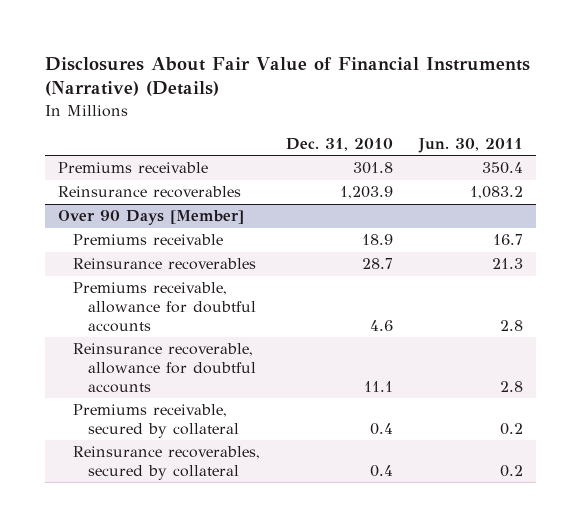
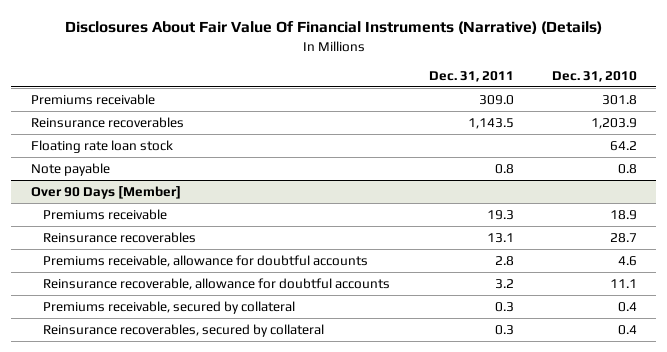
[44,56,530,97] Disclosures About Fair Value of Financial Instruments (Narrative) (Details) -> [64,21,602,35] Disclosures About Fair Value Of Financial Instruments (Narrative) (Details)
[418,138,524,154] Jun. 30, 2011 -> none
none -> [428,70,514,82] Dec. 31, 2011
none -> [30,139,173,153] Floating rate loan stock
none -> [30,162,110,176] Note payable

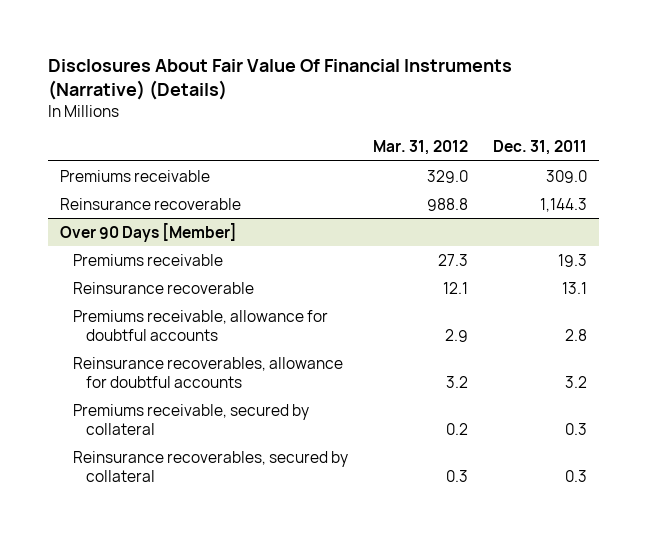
[551,70,637,82] Dec. 31, 2010 -> none
none -> [372,140,468,156] Mar. 31, 2012
[30,139,173,153] Floating rate loan stock -> none
[30,162,110,176] Note payable -> none
[30,116,184,128] Reinsurance recoverables -> [60,197,242,210] Reinsurance recoverable
[467,117,514,129] 1,143.5 -> [539,197,587,212] 1,144.3
[43,231,197,243] Reinsurance recoverables -> [73,281,255,294] Reinsurance recoverable
[43,277,391,290] Reinsurance recoverable, allowance for doubtful accounts -> [73,356,344,388] Reinsurance recoverables, allowance for doubtful accounts

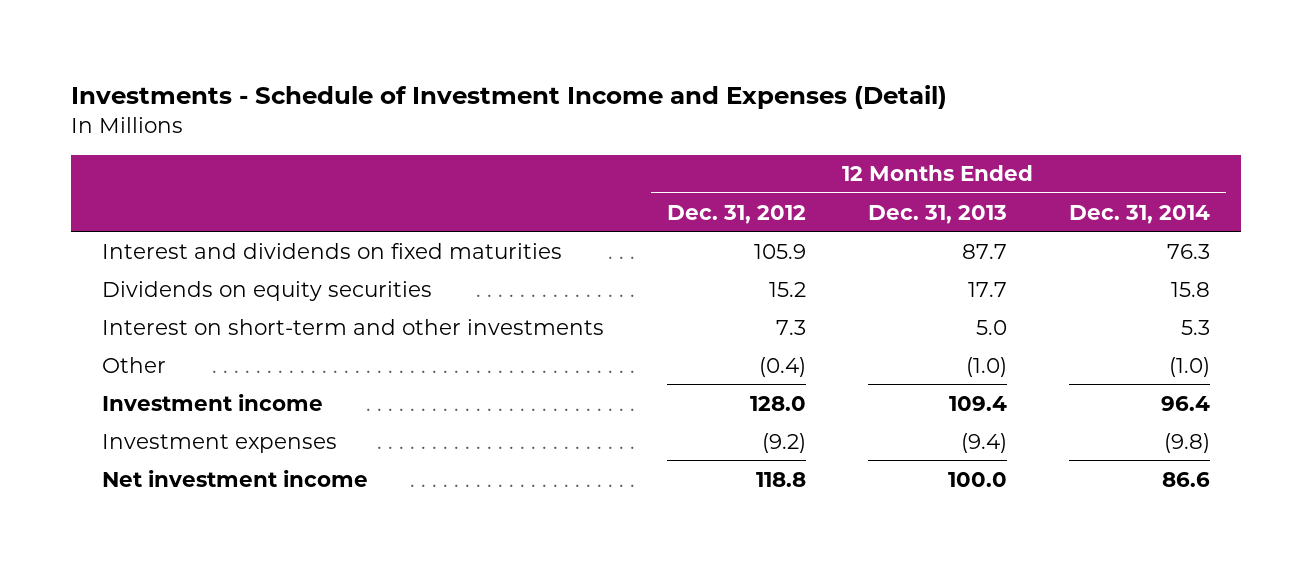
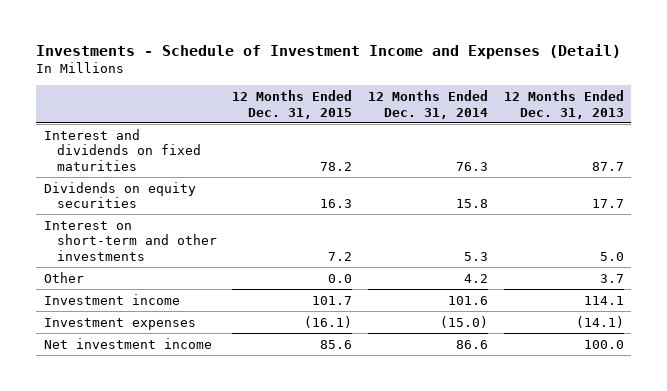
[666,204,806,224] Dec. 31, 2012 -> none
none -> [232,89,353,119] 12 Months Ended Dec. 31, 2015
[965,356,1007,377] (1.0) -> [599,273,624,283] 3.7
[1169,356,1211,377] (1.0) -> [463,273,488,283] 4.2
[948,395,1007,411] 109.4 -> [583,295,624,305] 114.1
[1161,395,1211,411] 96.4 -> [447,295,488,305] 101.6
[960,432,1007,453] (9.4) -> [575,315,624,328] (14.1)
[1164,432,1211,453] (9.8) -> [439,315,488,328] (15.0)

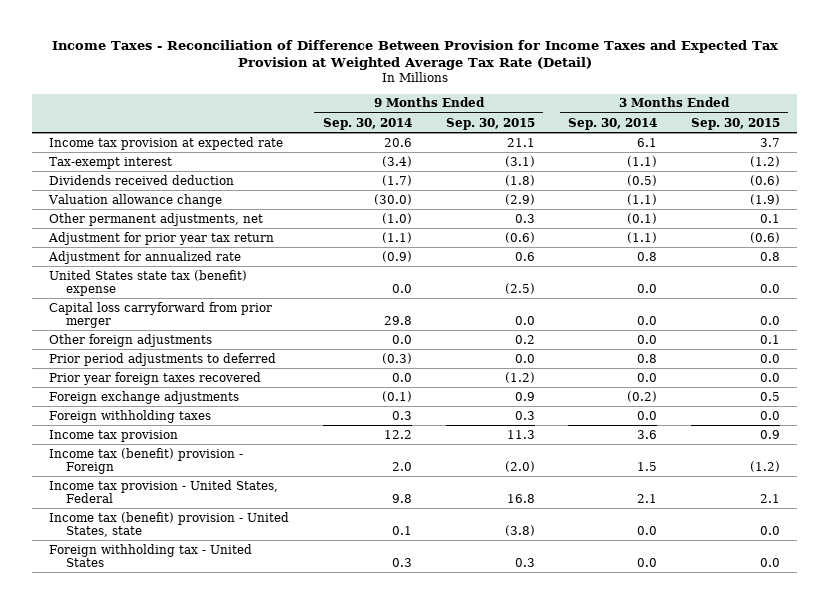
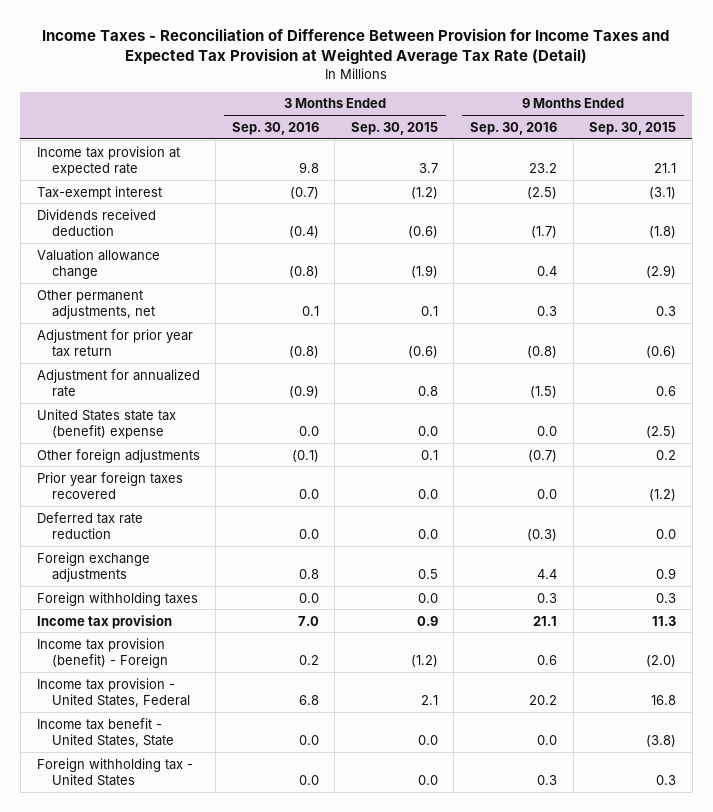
[322,117,412,130] Sep. 30, 2014 -> none
[568,117,658,130] Sep. 30, 2014 -> none
none -> [231,121,319,135] Sep. 30, 2016
none -> [470,121,558,135] Sep. 30, 2016
[48,301,272,328] Capital loss carryforward from prior merger -> none
[48,352,276,366] Prior period adjustments to deferred -> none
none -> [36,511,143,540] Deferred tax rate reduction
[48,447,243,474] Income tax (benefit) provision - Foreign -> [36,637,168,669] Income tax provision (benefit) - Foreign
[48,511,289,537] Income tax (benefit) provision - United States, state -> [36,717,174,748] Income tax benefit - United States, State

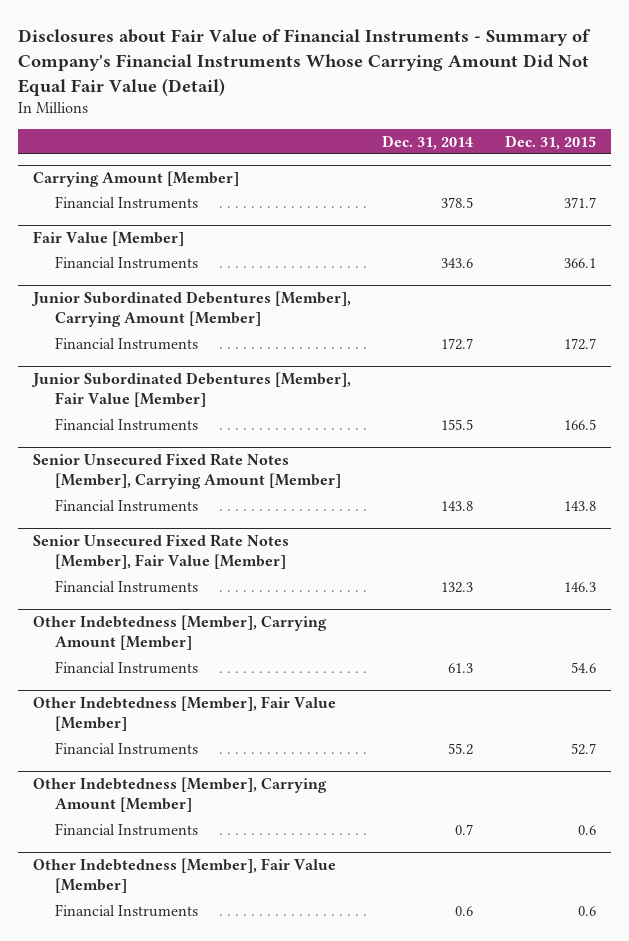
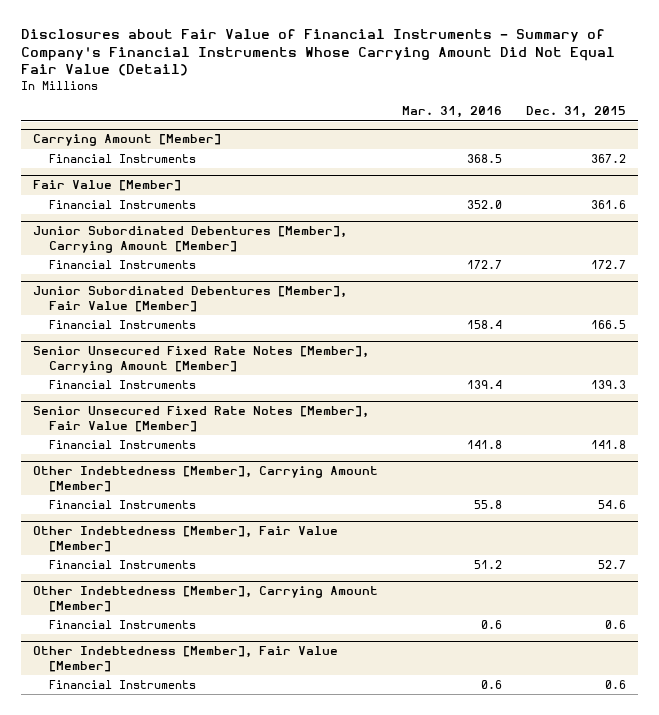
[382,134,474,150] Dec. 31, 2014 -> none
none -> [402,106,503,119] Mar. 31, 2016
[563,196,596,208] 371.7 -> [591,154,627,164] 367.2
[563,257,596,268] 366.1 -> [591,200,627,210] 361.6
[563,500,596,511] 143.8 -> [591,380,627,390] 139.3
[563,581,596,592] 146.3 -> [591,440,627,450] 141.8

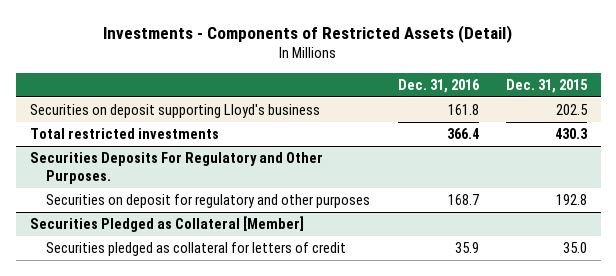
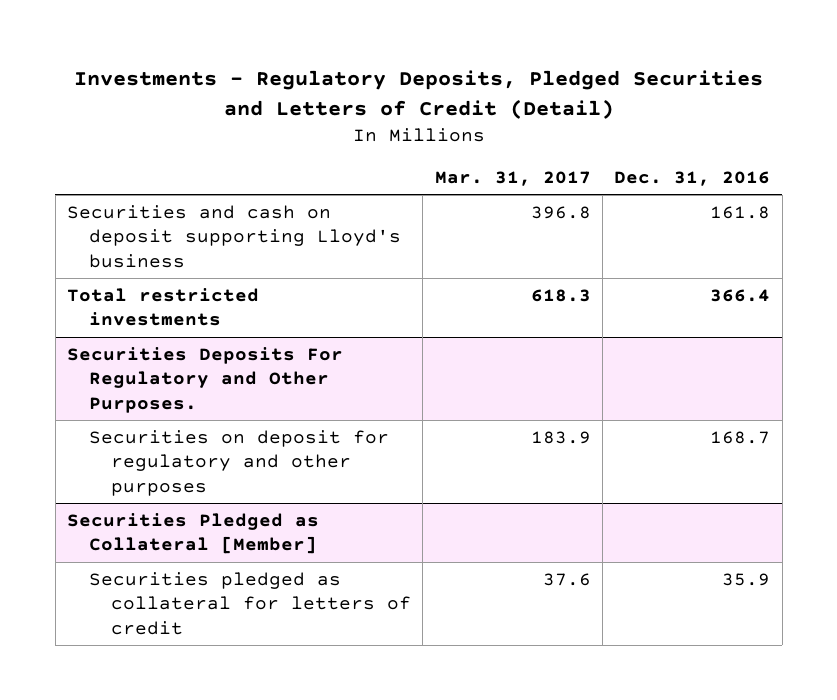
[103,24,513,43] Investments - Components of Restricted Assets (Detail) -> [73,69,763,119] Investments - Regulatory Deposits, Pledged Securities and Letters of Credit (Detail)
[505,78,588,93] Dec. 31, 2015 -> none
none -> [434,170,591,186] Mar. 31, 2017
[29,103,320,118] Securities on deposit supporting Lloyd's business -> [66,204,401,268] Securities and cash on deposit supporting Lloyd's business

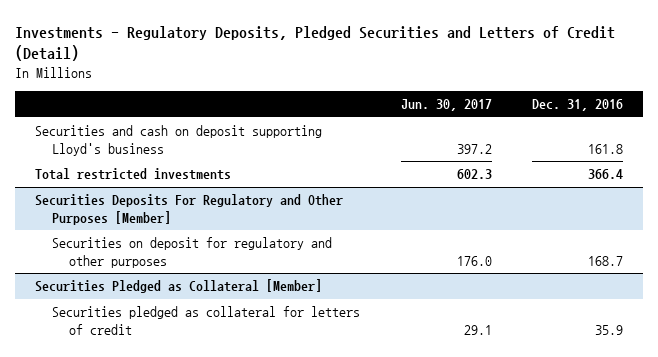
[434,170,591,186] Mar. 31, 2017 -> none
none -> [400,99,492,112] Jun. 30, 2017
[66,346,343,413] Securities Deposits For Regulatory and Other Purposes. -> [35,194,344,225] Securities Deposits For Regulatory and Other Purposes [Member]

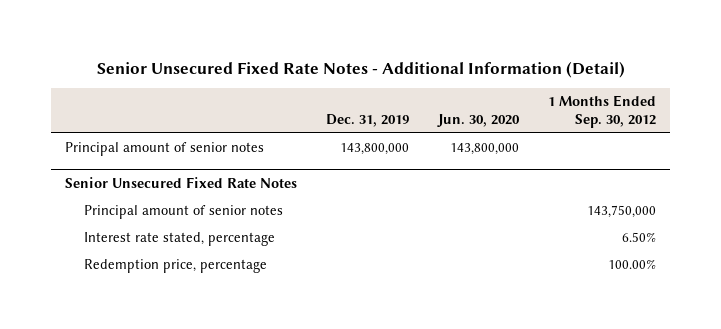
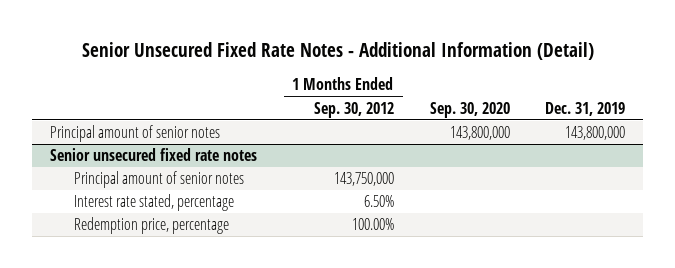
[436,114,520,128] Jun. 30, 2020 -> none
none -> [429,101,510,118] Sep. 30, 2020
[65,177,298,189] Senior Unsecured Fixed Rate Notes -> [49,148,257,162] Senior unsecured fixed rate notes

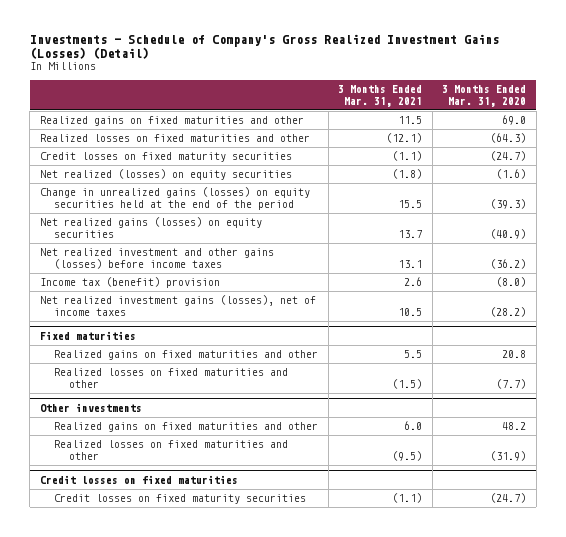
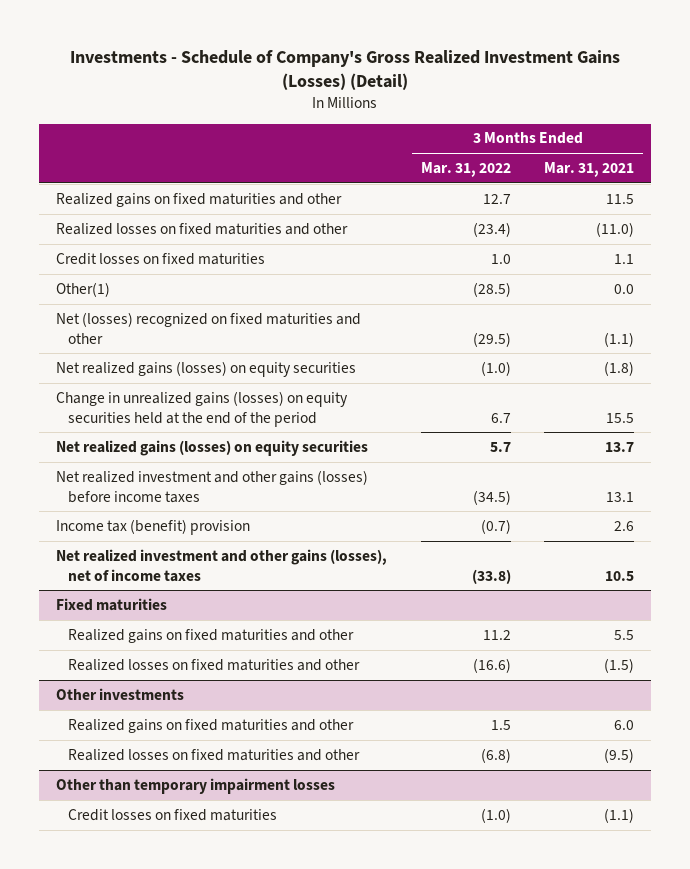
[442,84,527,107] 3 Months Ended Mar. 31, 2020 -> none
none -> [420,161,511,177] Mar. 31, 2022
[386,133,423,144] (12.1) -> [596,221,635,237] (11.0)
[39,152,292,163] Credit losses on fixed maturity securities -> [56,252,266,265] Credit losses on fixed maturities
[392,151,423,162] (1.1) -> [614,253,635,264] 1.1
none -> [56,281,111,297] Other(1)
none -> [56,311,362,344] Net (losses) recognized on fixed maturities and other
[39,169,292,181] Net realized (losses) on equity securities -> [56,360,357,377] Net realized gains (losses) on equity securities
[39,295,316,317] Net realized investment gains (losses), net of income taxes -> [56,548,388,582] Net realized investment and other gains (losses), net of income taxes
[39,475,238,485] Credit losses on fixed maturities -> [56,777,336,794] Other than temporary impairment losses
[54,494,307,505] Credit losses on fixed maturity securities -> [68,808,278,821] Credit losses on fixed maturities

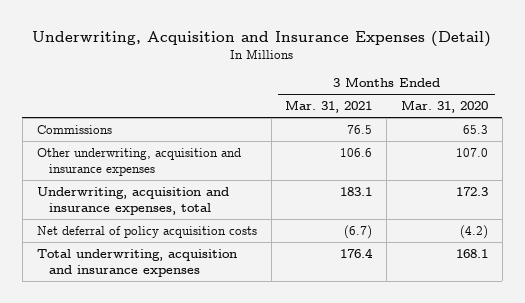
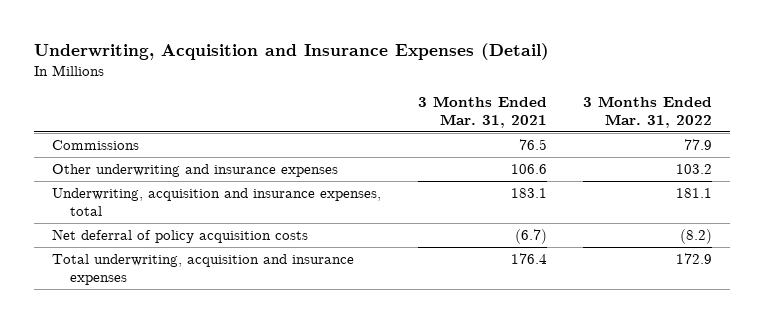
[400,100,488,114] Mar. 31, 2020 -> none
none -> [583,96,713,128] 3 Months Ended Mar. 31, 2022
[36,147,241,176] Other underwriting, acquisition and insurance expenses -> [52,163,339,177] Other underwriting and insurance expenses

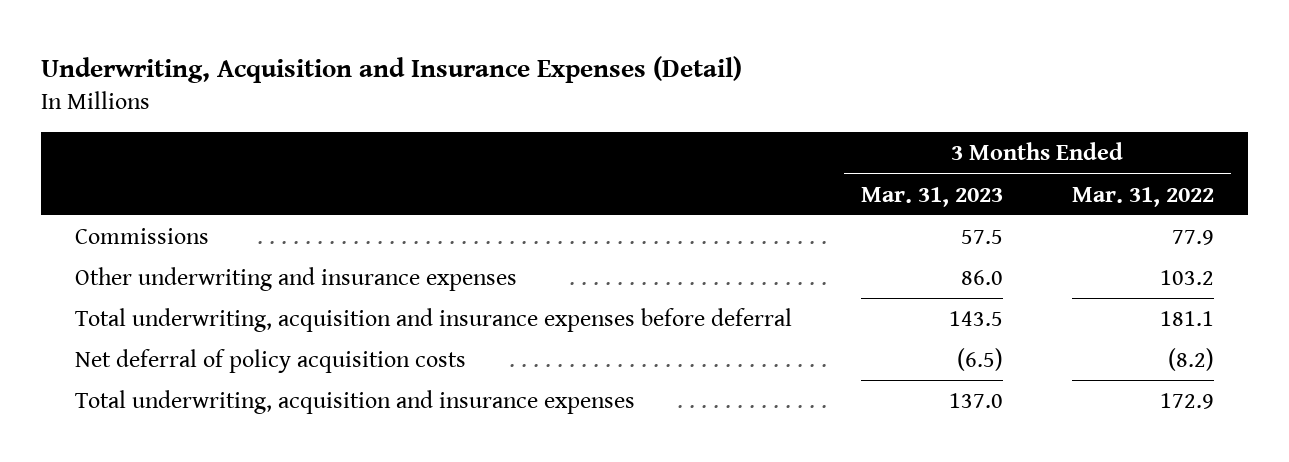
[417,96,547,128] 3 Months Ended Mar. 31, 2021 -> none
none -> [860,186,1003,207] Mar. 31, 2023
[52,187,382,216] Underwriting, acquisition and insurance expenses, total -> [75,307,793,332] Total underwriting, acquisition and insurance expenses before deferral

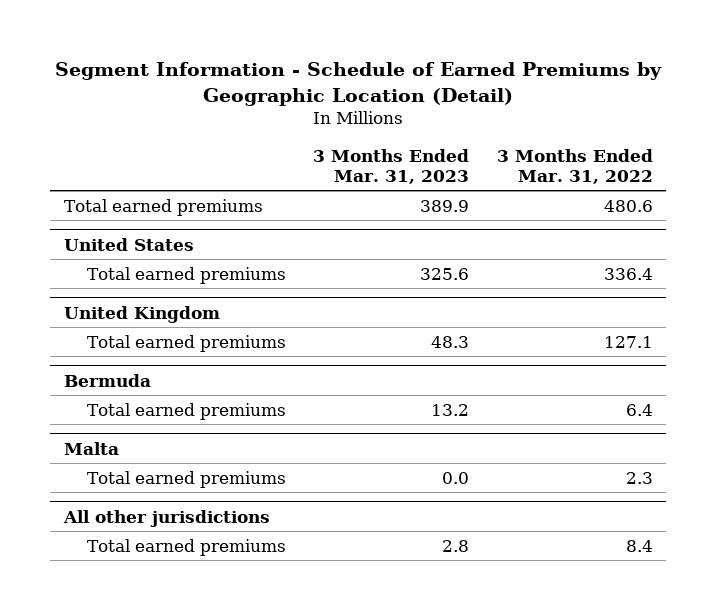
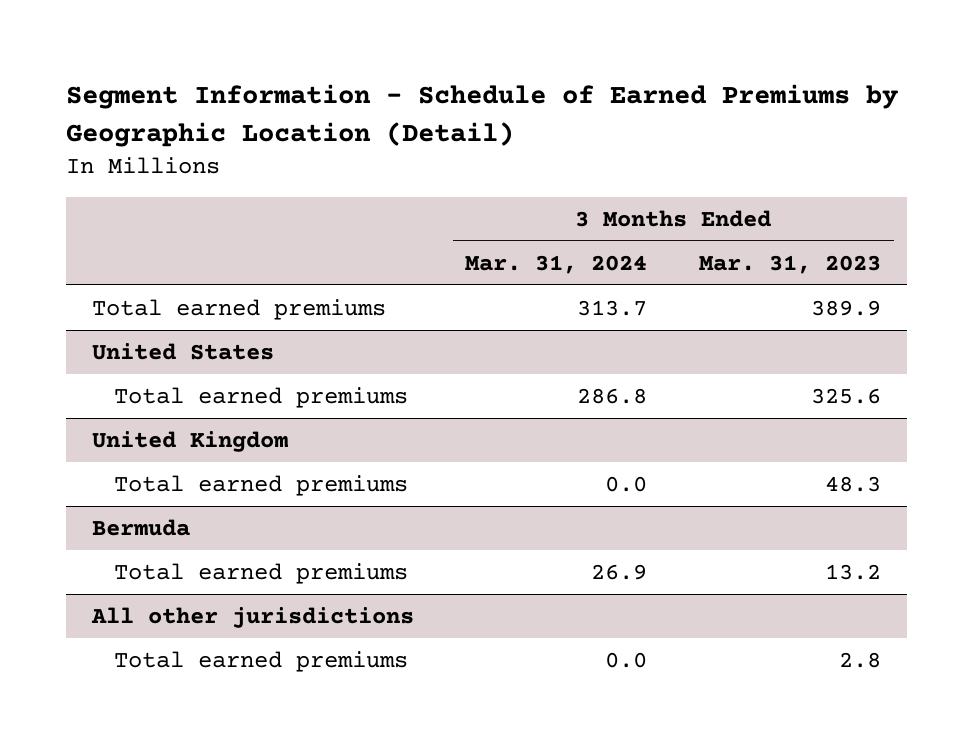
[496,148,653,184] 3 Months Ended Mar. 31, 2022 -> none
none -> [465,254,648,274] Mar. 31, 2024
[64,441,120,455] Malta -> none
[86,470,286,488] Total earned premiums -> none

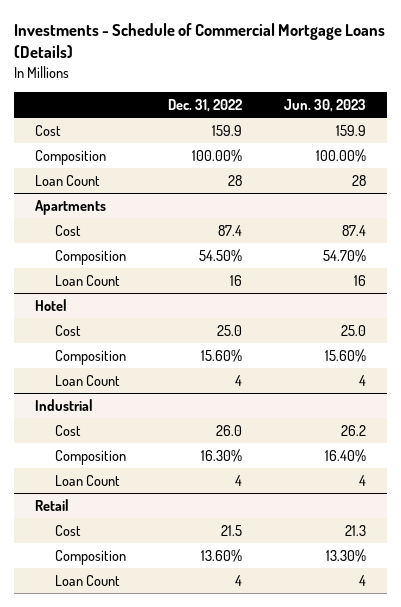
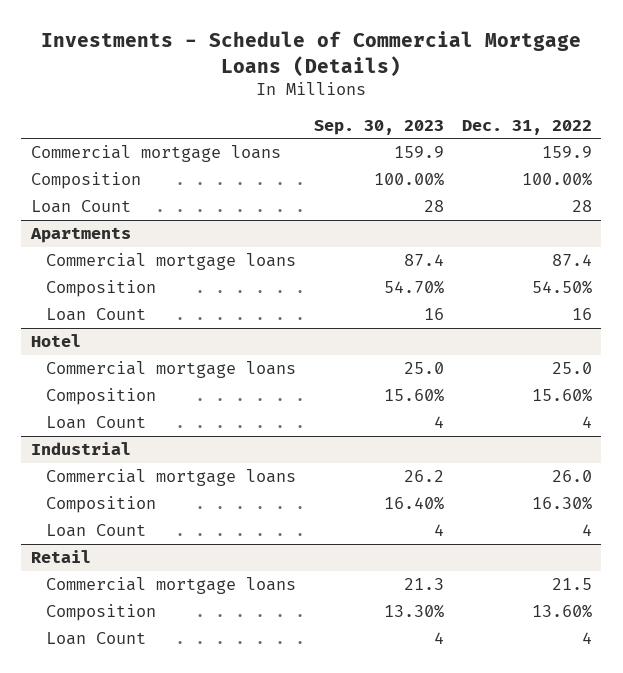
[284,99,367,113] Jun. 30, 2023 -> none
none -> [313,119,444,135] Sep. 30, 2023
[34,124,61,136] Cost -> [30,145,281,163] Commercial mortgage loans
[54,224,81,236] Cost -> [45,253,296,271] Commercial mortgage loans
[54,324,81,336] Cost -> [45,361,296,379] Commercial mortgage loans
[54,424,81,436] Cost -> [45,469,296,487] Commercial mortgage loans
[54,524,81,536] Cost -> [45,577,296,595] Commercial mortgage loans

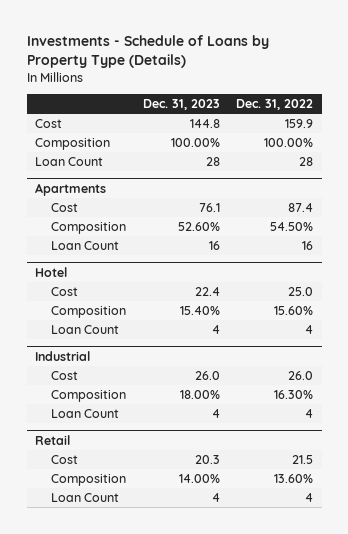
[41,31,582,77] Investments - Schedule of Commercial Mortgage Loans (Details) -> [26,34,269,69] Investments - Schedule of Loans by Property Type (Details)
[313,119,444,135] Sep. 30, 2023 -> none
none -> [142,99,220,111] Dec. 31, 2023
[30,145,281,163] Commercial mortgage loans -> [35,118,63,128] Cost
[45,253,296,271] Commercial mortgage loans -> [50,202,78,212] Cost
[45,361,296,379] Commercial mortgage loans -> [50,286,78,296] Cost
[45,469,296,487] Commercial mortgage loans -> [50,370,78,380] Cost
[45,577,296,595] Commercial mortgage loans -> [50,454,78,464] Cost

